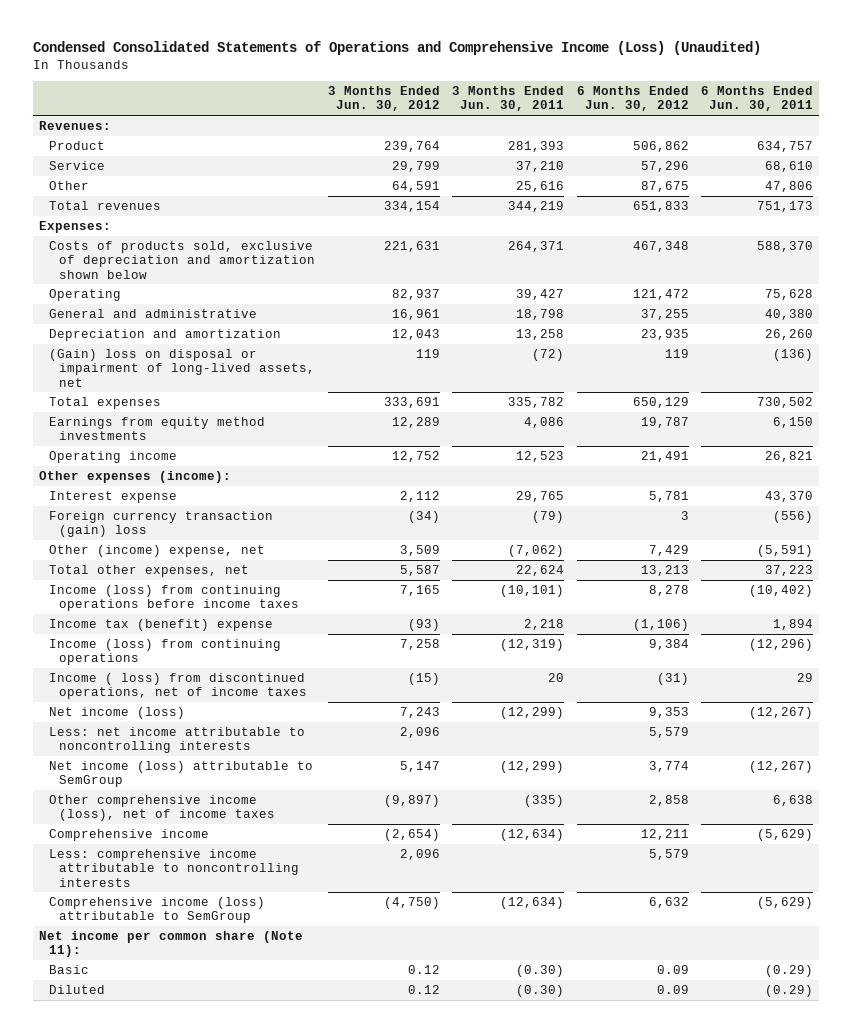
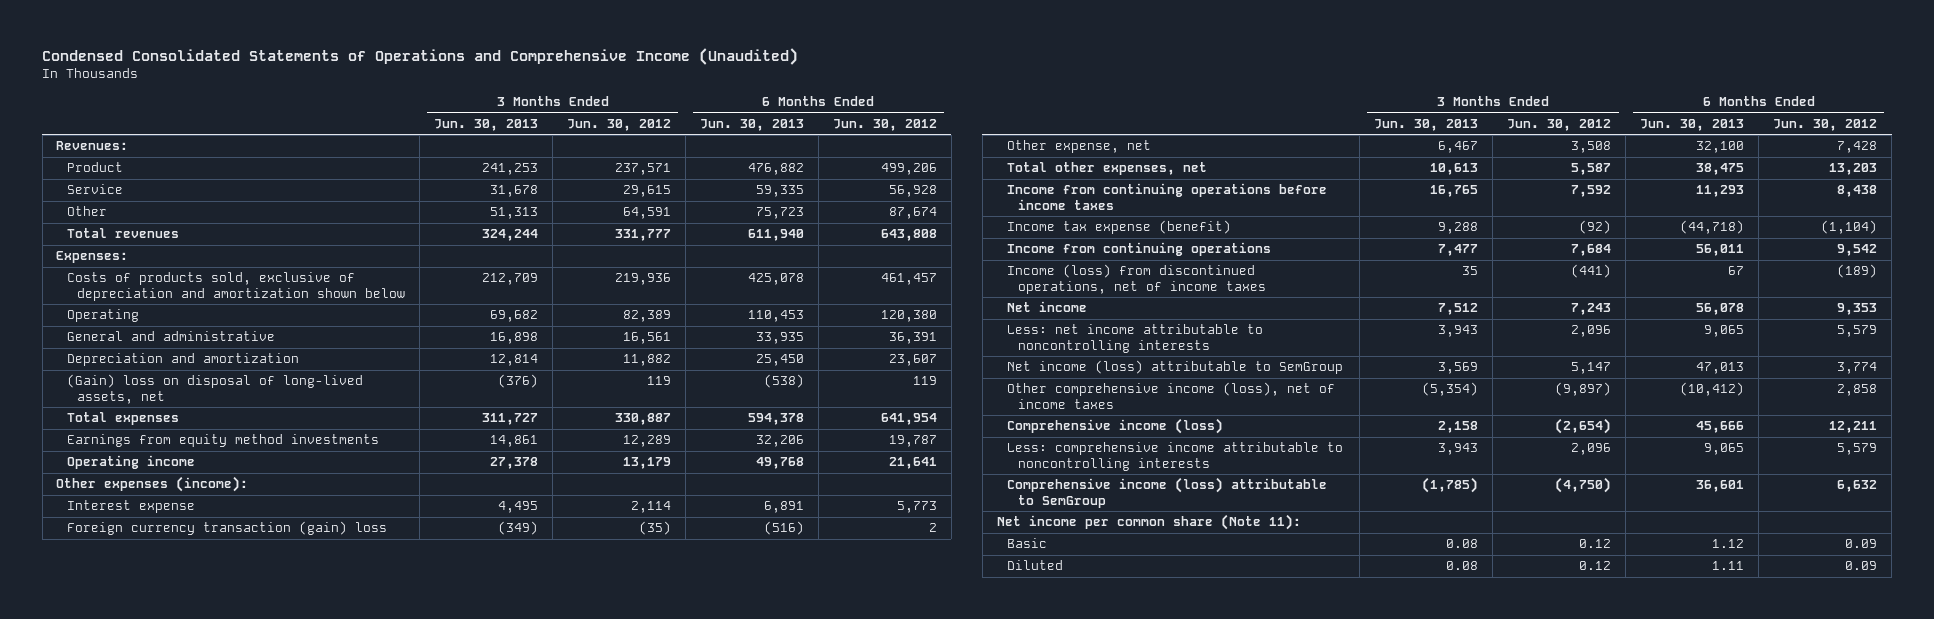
[32,41,761,56] Condensed Consolidated Statements of Operations and Comprehensive Income (Loss) (Unaudited) -> [42,48,799,66] Condensed Consolidated Statements of Operations and Comprehensive Income (Unaudited)
[452,86,565,112] 3 Months Ended Jun. 30, 2011 -> none
[701,86,814,112] 6 Months Ended Jun. 30, 2011 -> none
none -> [434,118,539,131] Jun. 30, 2013
none -> [699,118,804,131] Jun. 30, 2013
[383,140,440,152] 239,764 -> [615,163,672,176] 237,571
[632,140,689,152] 506,862 -> [880,163,937,176] 499,206
[391,160,440,172] 29,799 -> [623,185,672,198] 29,615
[640,160,689,172] 57,296 -> [888,185,937,198] 56,928
[640,180,689,192] 87,675 -> [888,207,937,220] 87,674
[383,200,440,212] 334,154 -> [615,229,672,242] 331,777
[632,200,689,212] 651,833 -> [880,229,937,242] 643,808
[383,240,440,252] 221,631 -> [615,273,672,286] 219,936
[632,240,689,252] 467,348 -> [880,273,937,286] 461,457
[391,288,440,300] 82,937 -> [623,310,672,323] 82,389
[632,288,689,300] 121,472 -> [880,310,937,323] 120,380
[391,308,440,320] 16,961 -> [623,332,672,345] 16,561
[640,308,689,320] 37,255 -> [888,332,937,345] 36,391
[391,328,440,340] 12,043 -> [623,354,672,367] 11,882
[640,328,689,340] 23,935 -> [888,354,937,367] 23,607
[49,348,316,387] (Gain) loss on disposal or impairment of long-lived assets, net -> [66,374,363,404] (Gain) loss on disposal of long-lived assets, net
[383,396,440,408] 333,691 -> [615,413,672,426] 330,887
[632,396,689,408] 650,129 -> [880,413,937,426] 641,954
[391,450,440,462] 12,752 -> [623,457,672,470] 13,179
[640,450,689,462] 21,491 -> [888,457,937,470] 21,641
[399,490,440,502] 2,112 -> [631,501,672,514] 2,114
[648,490,689,502] 5,781 -> [896,501,937,514] 5,773
[407,510,440,523] (34) -> [639,521,672,536] (35)
[680,510,689,520] 3 -> [928,523,937,533] 2
[49,544,266,557] Other (income) expense, net -> [1007,140,1152,154] Other expense, net
[399,544,440,556] 3,509 -> [1571,141,1612,154] 3,508
[648,544,689,556] 7,429 -> [1837,141,1878,154] 7,428
[640,564,689,576] 13,213 -> [1829,163,1878,176] 13,203
[49,584,300,612] Income (loss) from continuing operations before income taxes -> [1007,183,1328,210] Income from continuing operations before income taxes
[399,584,440,596] 7,165 -> [1571,185,1612,198] 7,592
[648,584,689,596] 8,278 -> [1837,185,1878,198] 8,438
[49,618,274,631] Income tax (benefit) expense -> [1007,220,1232,235] Income tax expense (benefit)
[407,618,440,631] (93) -> [1579,220,1612,235] (92)
[632,618,689,631] (1,106) -> [1821,220,1878,235] (1,104)
[49,638,282,666] Income (loss) from continuing operations -> [1007,242,1272,257] Income from continuing operations
[399,638,440,650] 7,258 -> [1571,244,1612,257] 7,684
[648,638,689,650] 9,384 -> [1837,244,1878,257] 9,542
[49,672,308,700] Income ( loss) from discontinued operations, net of income taxes -> [1007,264,1266,294] Income (loss) from discontinued operations, net of income taxes
[407,672,440,685] (15) -> [1571,264,1612,279] (441)
[656,672,689,685] (31) -> [1837,264,1878,279] (189)
[49,706,186,719] Net income (loss) -> [1007,301,1088,313] Net income
[49,828,210,841] Comprehensive income -> [1007,418,1224,435] Comprehensive income (loss)

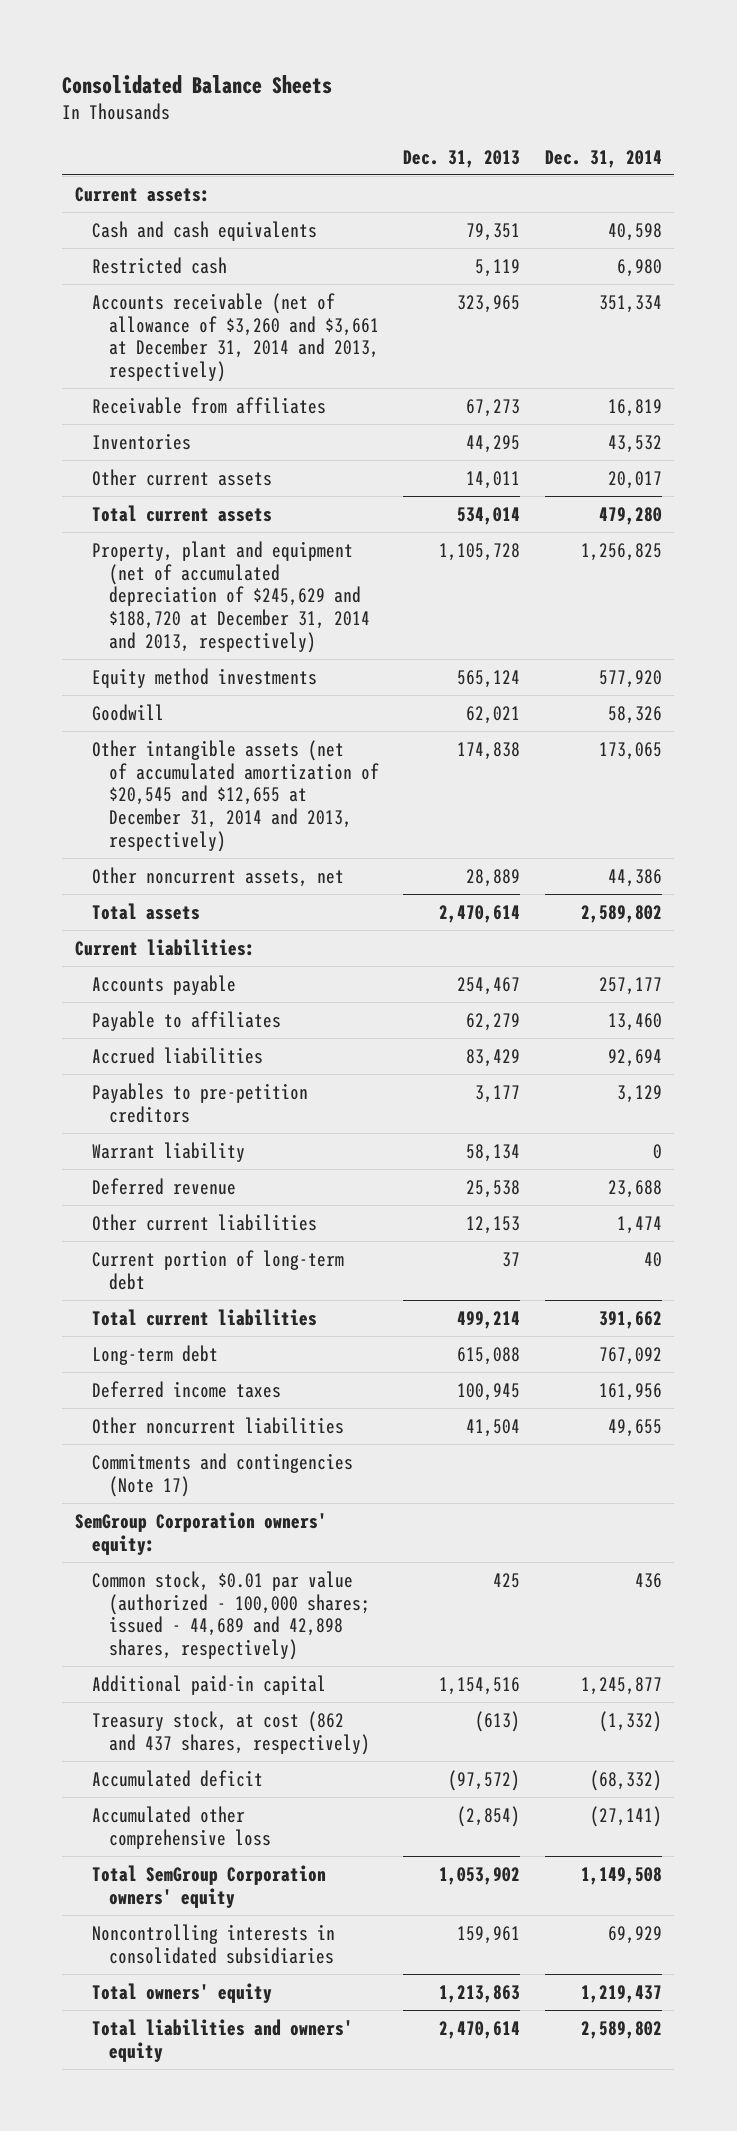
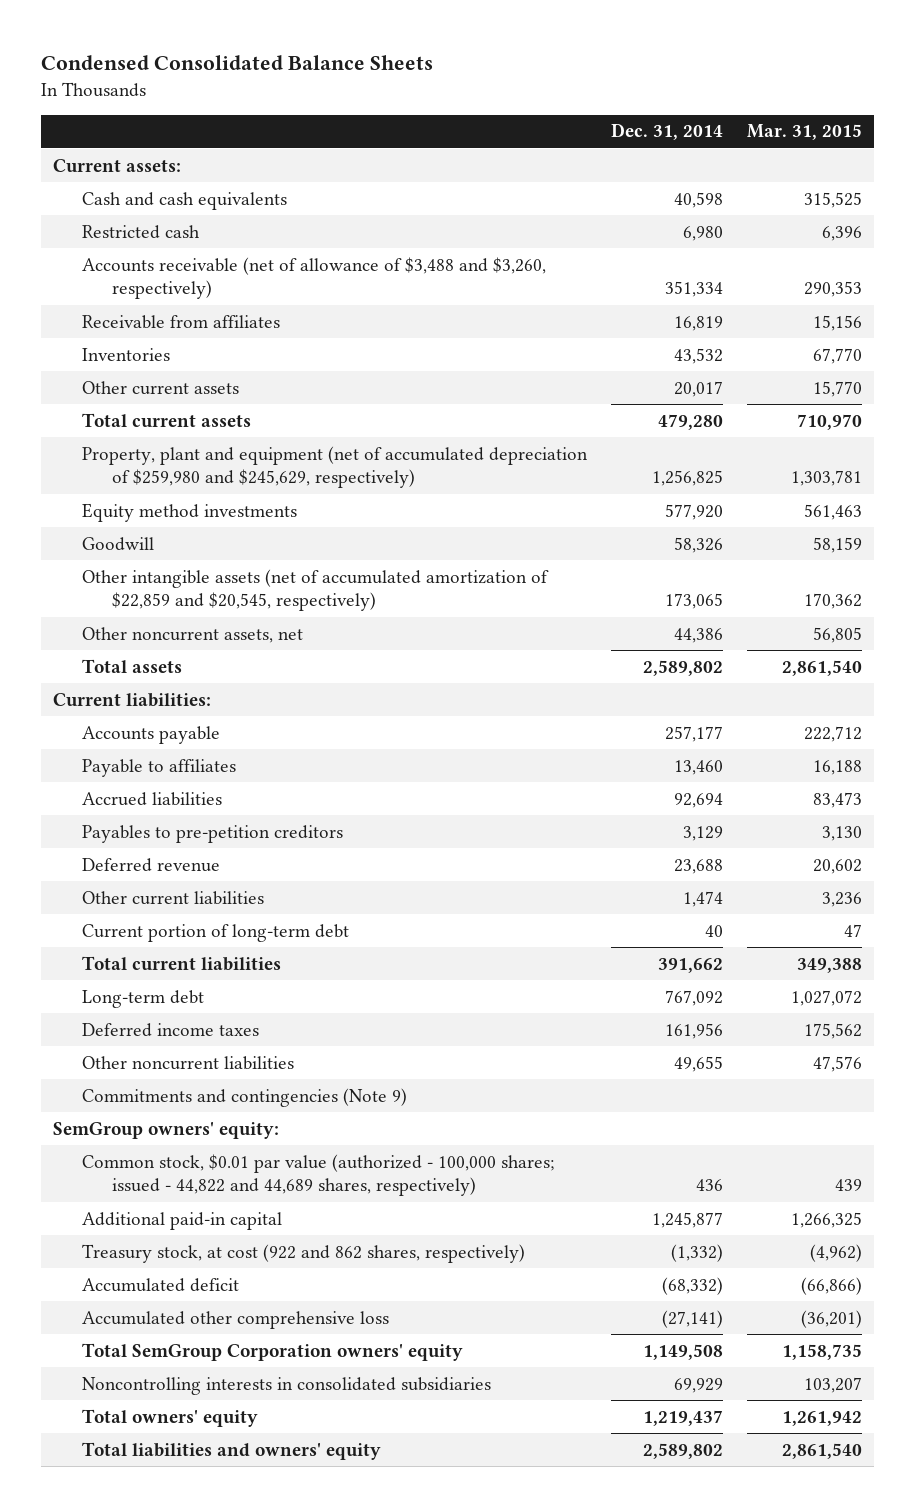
[62,74,333,94] Consolidated Balance Sheets -> [40,55,433,71] Condensed Consolidated Balance Sheets
[403,149,521,168] Dec. 31, 2013 -> none
none -> [746,124,862,141] Mar. 31, 2015
[91,292,379,383] Accounts receivable (net of allowance of $3,260 and $3,661 at December 31, 2014 and 2013, respectively) -> [82,256,547,300] Accounts receivable (net of allowance of $3,488 and $3,260, respectively)
[91,540,370,653] Property, plant and equipment (net of accumulated depreciation of $245,629 and $188,720 at December 31, 2014 and 2013, respectively) -> [82,445,589,489] Property, plant and equipment (net of accumulated depreciation of $259,980 and $245,629, respectively)
[91,739,379,852] Other intangible assets (net of accumulated amortization of $20,545 and $12,655 at December 31, 2014 and 2013, respectively) -> [82,568,550,612] Other intangible assets (net of accumulated amortization of $22,859 and $20,545, respectively)
[91,1141,245,1162] Warrant liability -> none
[91,1452,353,1497] Commitments and contingencies (Note 17) -> [82,1087,408,1107] Commitments and contingencies (Note 9)
[74,1511,327,1555] SemGroup Corporation owners' equity: -> [52,1121,279,1139] SemGroup owners' equity:
[91,1570,370,1661] Common stock, $0.01 par value (authorized - 100,000 shares; issued - 44,689 and 42,898 shares, respectively) -> [82,1153,555,1197] Common stock, $0.01 par value (authorized - 100,000 shares; issued - 44,822 and 44,689 shares, respectively)
[91,1710,370,1755] Treasury stock, at cost (862 and 437 shares, respectively) -> [82,1243,526,1263] Treasury stock, at cost (922 and 862 shares, respectively)

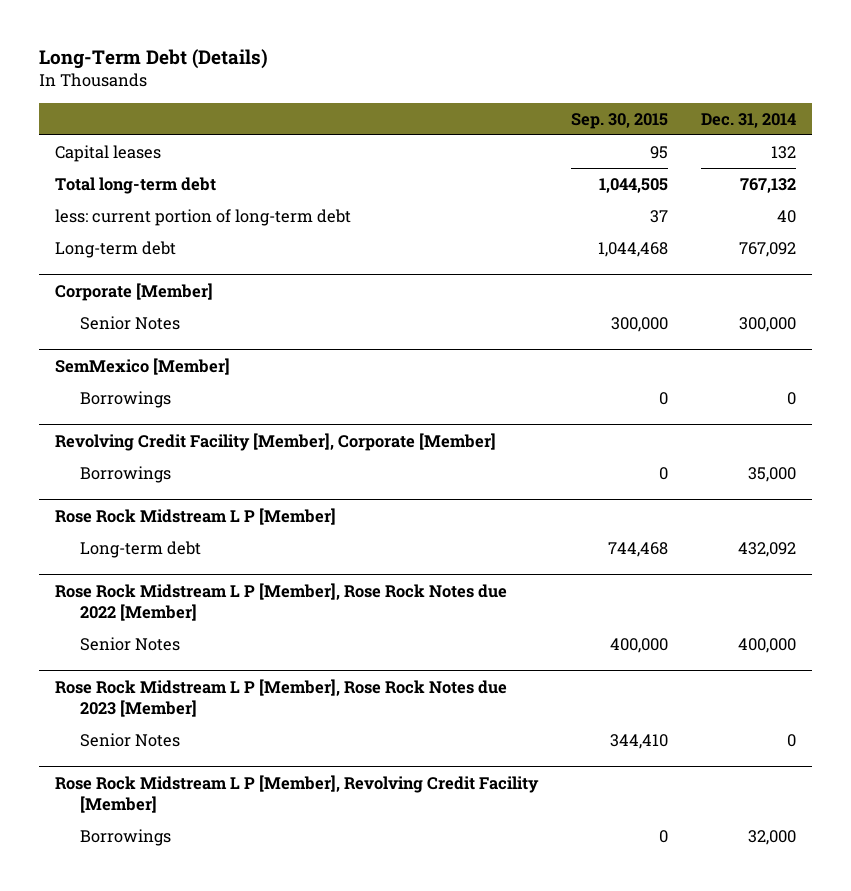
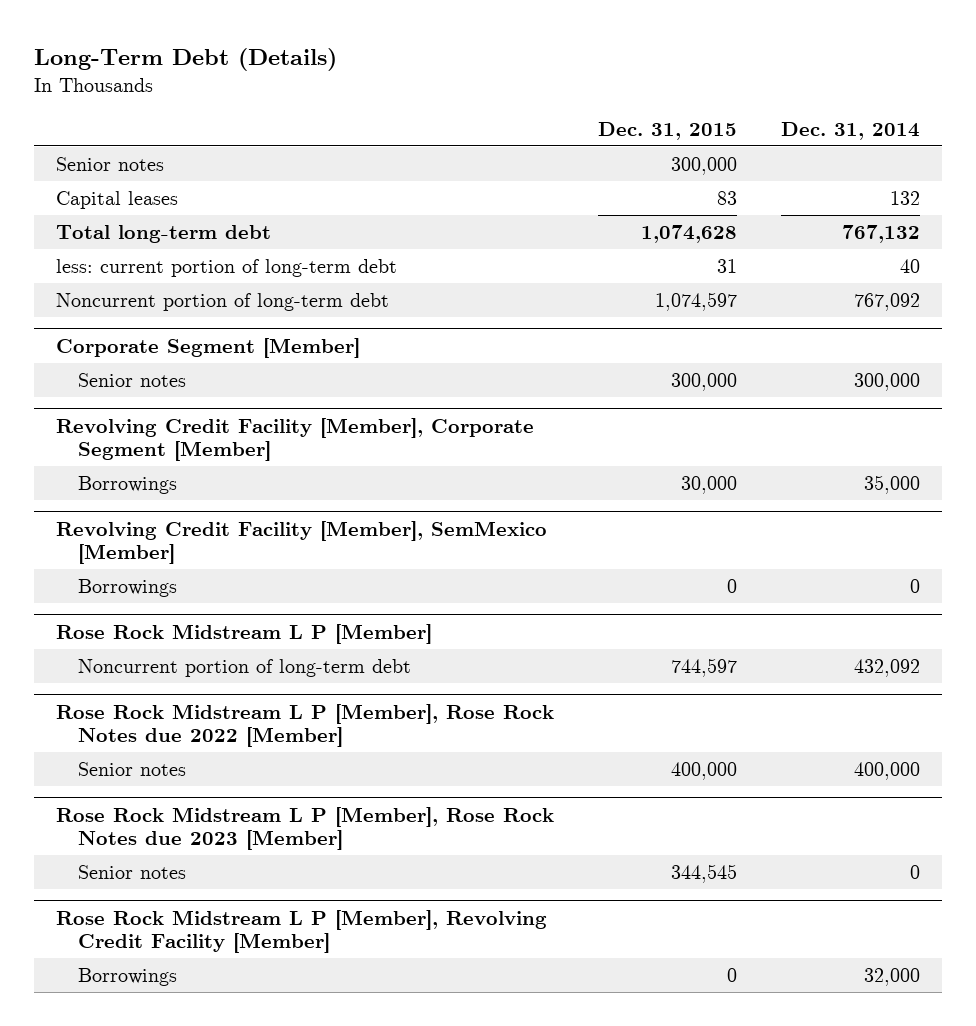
[571,112,669,129] Sep. 30, 2015 -> none
none -> [598,121,738,140] Dec. 31, 2015
none -> [55,156,164,171] Senior notes
[55,357,231,375] SemMexico [Member] -> none
[80,390,172,408] Borrowings -> none
[55,240,177,258] Long-term debt -> [55,292,389,311] Noncurrent portion of long-term debt
[55,282,214,301] Corporate [Member] -> [55,337,360,358] Corporate Segment [Member]
[80,315,181,330] Senior Notes -> [78,372,187,387] Senior notes
[55,432,497,451] Revolving Credit Facility [Member], Corporate [Member] -> [55,417,534,462] Revolving Credit Facility [Member], Corporate Segment [Member]
none -> [55,520,547,565] Revolving Credit Facility [Member], SemMexico [Member]
none -> [78,578,178,597] Borrowings
[80,540,202,558] Long-term debt -> [78,658,412,677] Noncurrent portion of long-term debt
[80,636,181,651] Senior Notes -> [78,761,187,776] Senior notes
[80,732,181,747] Senior Notes -> [78,864,187,879] Senior notes

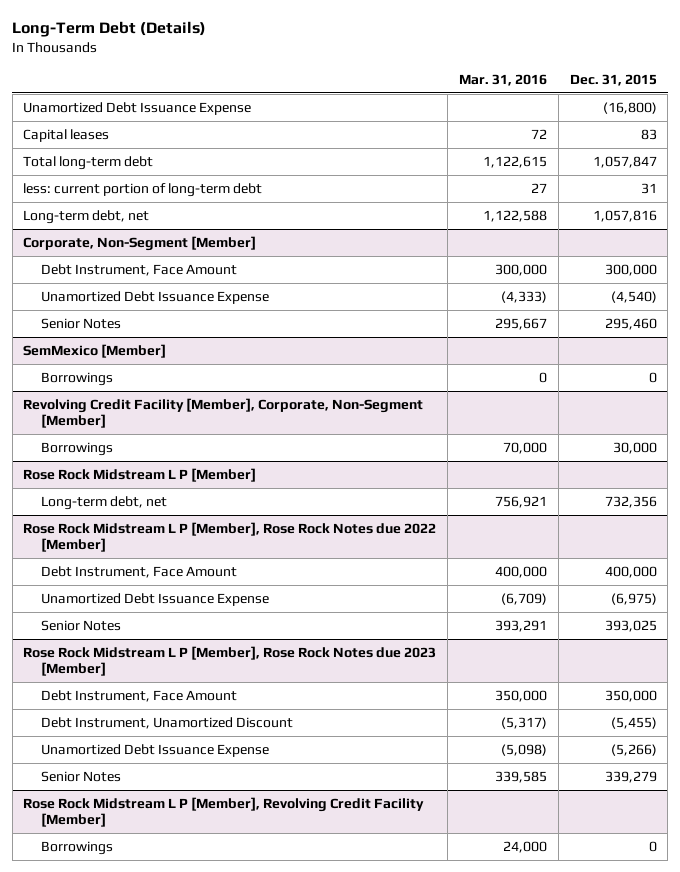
[781,121,921,140] Dec. 31, 2014 -> none
none -> [458,73,547,86] Mar. 31, 2016
[55,156,164,171] Senior notes -> none
none -> [23,101,252,115] Unamortized Debt Issuance Expense
[641,224,738,243] 1,074,628 -> [592,155,657,168] 1,057,847
[55,417,534,462] Revolving Credit Facility [Member], Corporate Segment [Member] -> none
[78,475,178,494] Borrowings -> none
[55,520,547,565] Revolving Credit Facility [Member], SemMexico [Member] -> none
[55,292,389,311] Noncurrent portion of long-term debt -> [23,209,150,224] Long-term debt, net
[655,291,738,311] 1,074,597 -> [592,209,657,222] 1,057,816
[55,337,360,358] Corporate Segment [Member] -> [23,235,257,251] Corporate, Non-Segment [Member]
none -> [40,263,237,276] Debt Instrument, Face Amount
none -> [40,290,269,304] Unamortized Debt Issuance Expense
[78,372,187,387] Senior notes -> [40,317,121,329] Senior Notes
[671,372,738,391] 300,000 -> [604,317,657,330] 295,460
none -> [23,343,167,358] SemMexico [Member]
none -> [23,397,424,429] Revolving Credit Facility [Member], Corporate, Non-Segment [Member]
none -> [40,441,113,456] Borrowings
[78,658,412,677] Noncurrent portion of long-term debt -> [40,495,167,510] Long-term debt, net
[671,657,738,677] 744,597 -> [604,495,657,508] 732,356
none -> [40,565,237,578] Debt Instrument, Face Amount
none -> [40,592,269,606] Unamortized Debt Issuance Expense
[78,761,187,776] Senior notes -> [40,619,121,631] Senior Notes
[671,761,738,780] 400,000 -> [604,619,657,632] 393,025
none -> [40,689,237,702] Debt Instrument, Face Amount
none -> [40,716,293,729] Debt Instrument, Unamortized Discount
none -> [40,743,269,757] Unamortized Debt Issuance Expense
[78,864,187,879] Senior notes -> [40,770,121,782] Senior Notes
[671,863,738,883] 344,545 -> [604,770,657,783] 339,279

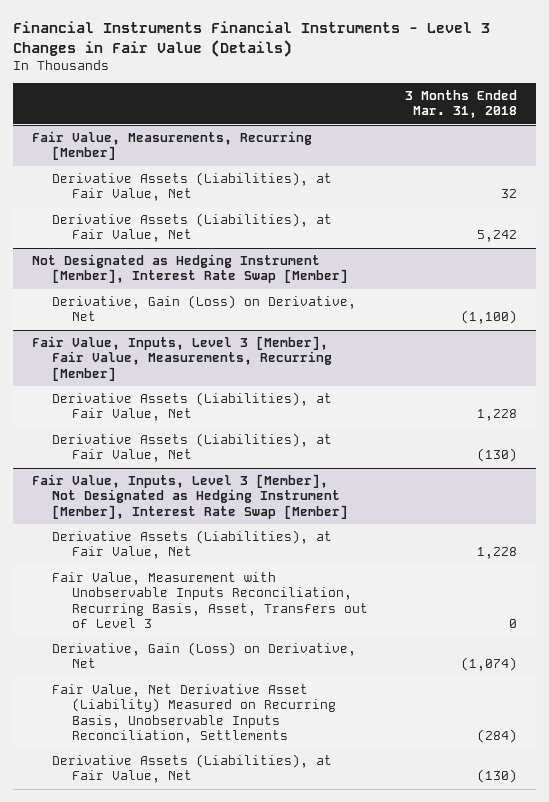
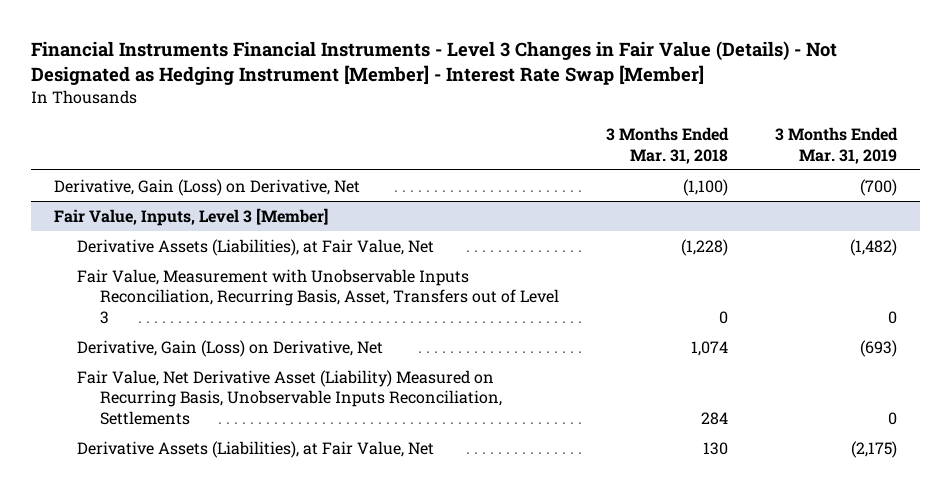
[13,21,491,57] Financial Instruments Financial Instruments - Level 3 Changes in Fair Value (Details) -> [30,40,837,86] Financial Instruments Financial Instruments - Level 3 Changes in Fair Value (Details) - Not Designated as Hedging Instrument [Member] - Interest Rate Swap [Member]
none -> [774,127,898,164] 3 Months Ended Mar. 31, 2019
[31,131,312,161] Fair Value, Measurements, Recurring [Member] -> none
[51,172,332,202] Derivative Assets (Liabilities), at Fair Value, Net -> none
[51,213,332,243] Derivative Assets (Liabilities), at Fair Value, Net -> none
[31,254,348,284] Not Designated as Hedging Instrument [Member], Interest Rate Swap [Member] -> none
[51,433,332,463] Derivative Assets (Liabilities), at Fair Value, Net -> none
[31,474,348,519] Fair Value, Inputs, Level 3 [Member], Not Designated as Hedging Instrument [Member], Interest Rate Swap [Member] -> none
[51,530,332,560] Derivative Assets (Liabilities), at Fair Value, Net -> none
[31,336,332,381] Fair Value, Inputs, Level 3 [Member], Fair Value, Measurements, Recurring [Member] -> [54,207,329,226] Fair Value, Inputs, Level 3 [Member]
[477,409,518,422] 1,228 -> [680,238,728,256] (1,228)
[461,657,518,672] (1,074) -> [690,340,728,356] 1,074
[477,729,518,744] (284) -> [700,411,728,425] 284
[477,769,518,784] (130) -> [702,441,728,455] 130

